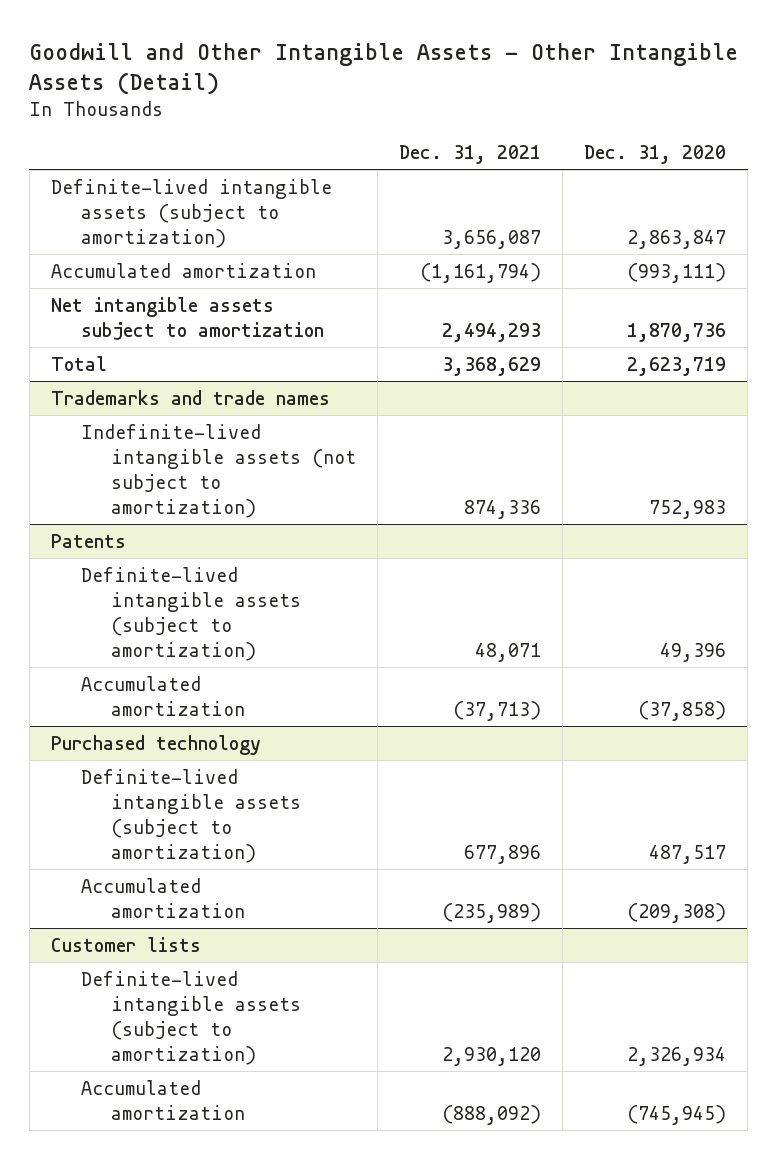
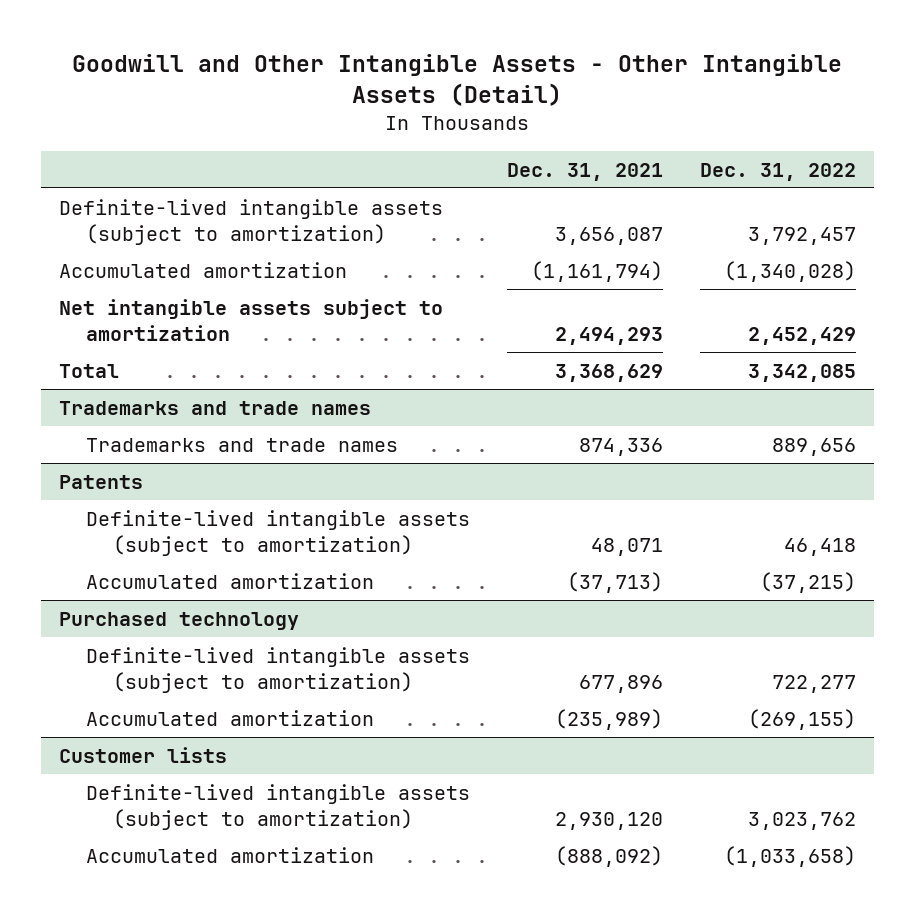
[584,145,727,165] Dec. 31, 2020 -> none
none -> [699,162,856,181] Dec. 31, 2022
[81,423,357,519] Indefinite-lived intangible assets (not subject to amortization) -> [85,437,398,452] Trademarks and trade names

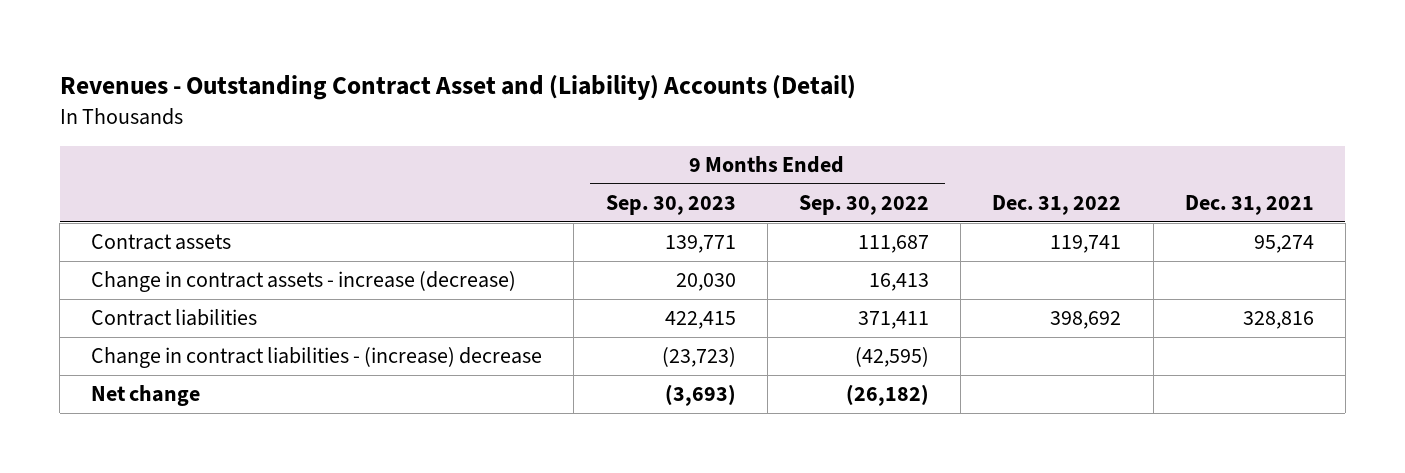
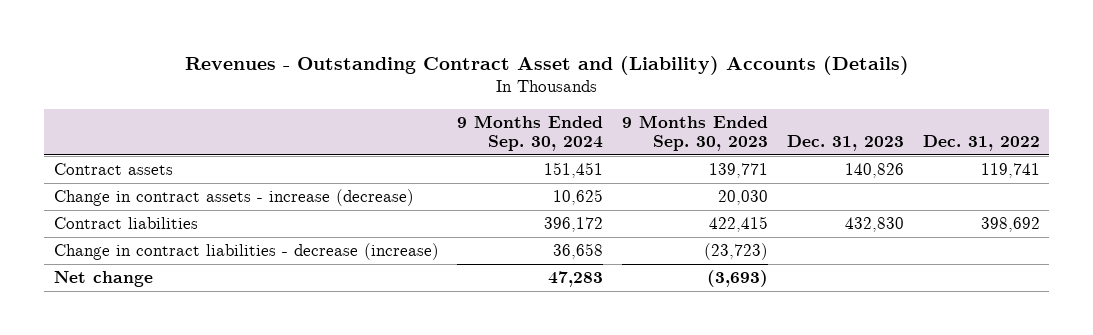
[59,74,856,100] Revenues - Outstanding Contract Asset and (Liability) Accounts (Detail) -> [184,55,909,75] Revenues - Outstanding Contract Asset and (Liability) Accounts (Details)
[798,195,929,216] Sep. 30, 2022 -> none
[1184,195,1314,216] Dec. 31, 2021 -> none
none -> [457,114,604,151] 9 Months Ended Sep. 30, 2024
none -> [787,134,905,151] Dec. 31, 2023
[91,347,543,369] Change in contract liabilities - (increase) decrease -> [53,243,439,261] Change in contract liabilities - decrease (increase)

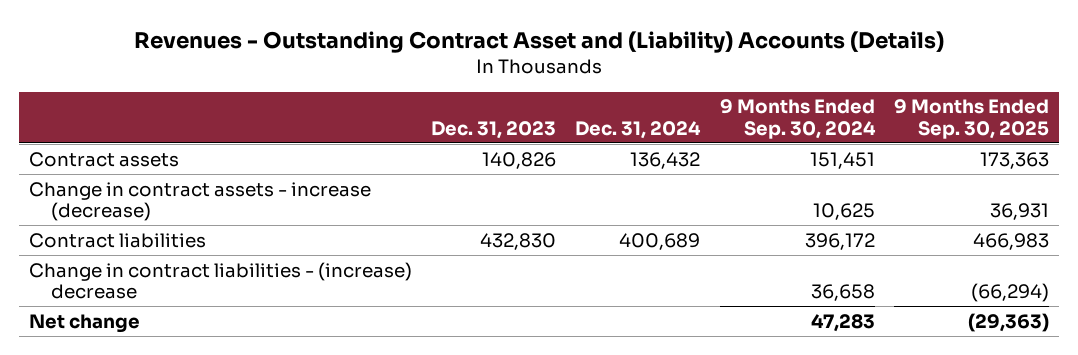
[622,114,769,151] 9 Months Ended Sep. 30, 2023 -> none
[922,134,1040,151] Dec. 31, 2022 -> none
none -> [575,120,702,139] Dec. 31, 2024
none -> [893,99,1049,139] 9 Months Ended Sep. 30, 2025
[53,243,439,261] Change in contract liabilities - decrease (increase) -> [28,261,412,300] Change in contract liabilities - (increase) decrease

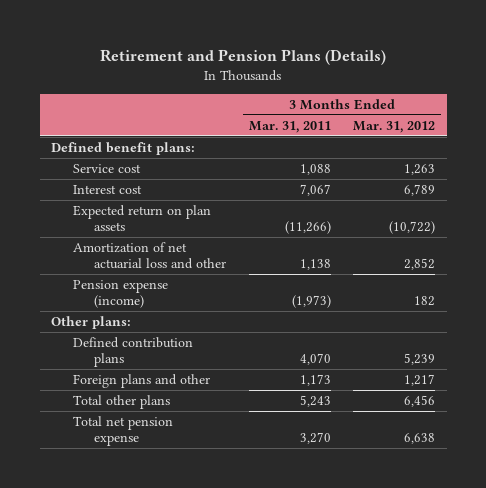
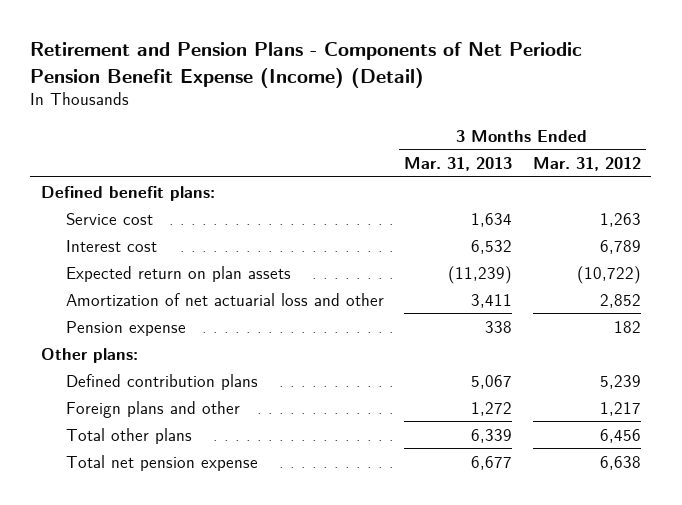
[100,49,387,66] Retirement and Pension Plans (Details) -> [30,42,583,88] Retirement and Pension Plans - Components of Net Periodic Pension Benefit Expense (Income) (Detail)
[248,120,331,133] Mar. 31, 2011 -> none
none -> [404,156,513,171] Mar. 31, 2013
[72,279,168,309] Pension expense (income) -> [65,320,186,336] Pension expense

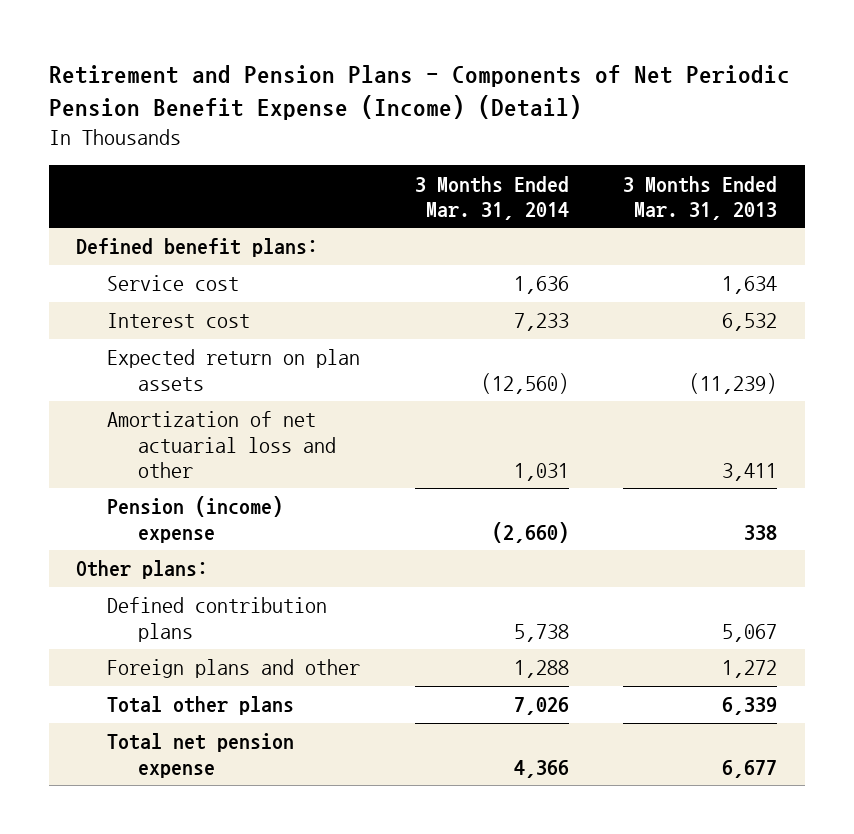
[532,156,641,171] Mar. 31, 2012 -> none
none -> [414,175,569,220] 3 Months Ended Mar. 31, 2014
[65,320,186,336] Pension expense -> [107,496,284,543] Pension (income) expense

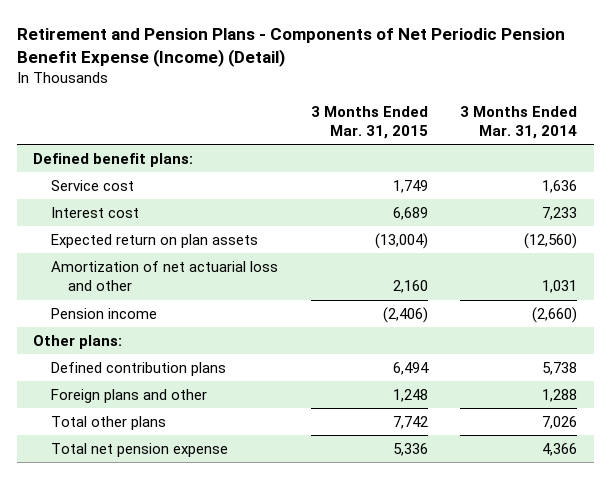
[623,175,778,220] 3 Months Ended Mar. 31, 2013 -> none
none -> [310,105,428,140] 3 Months Ended Mar. 31, 2015
[107,496,284,543] Pension (income) expense -> [50,307,157,319] Pension income

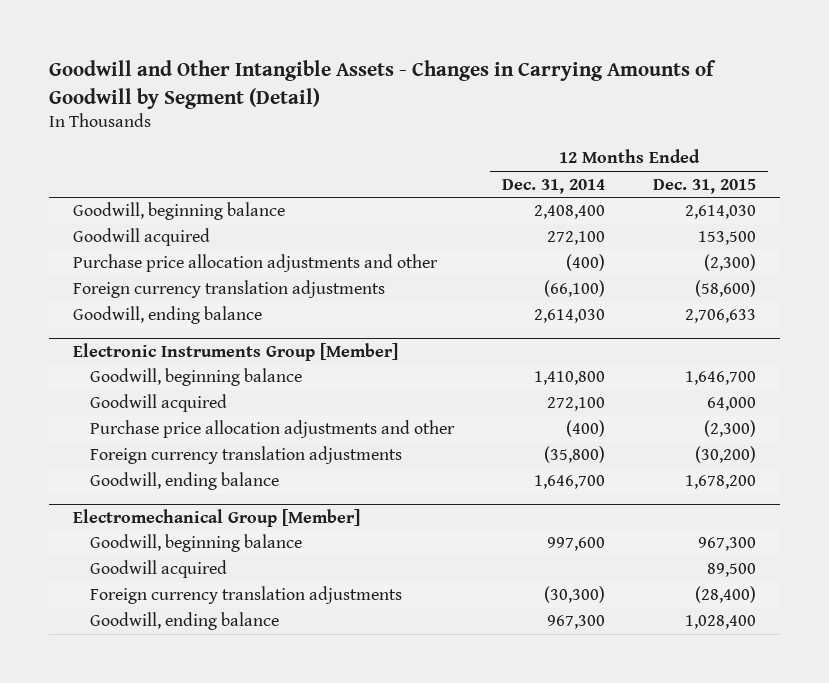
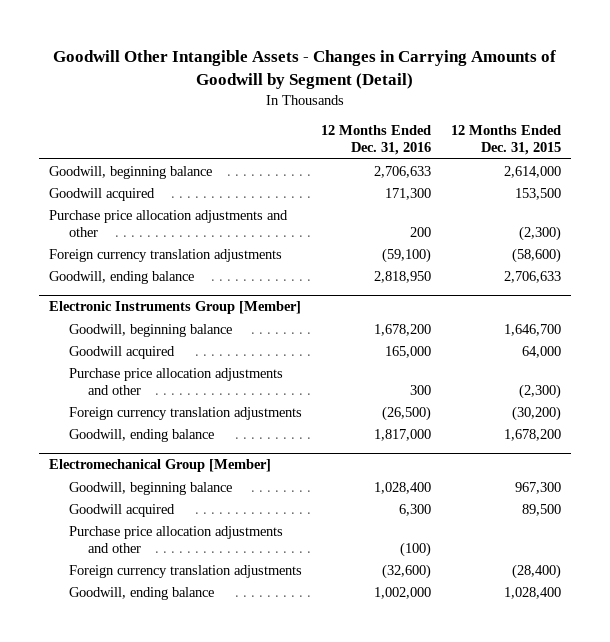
[48,60,716,109] Goodwill and Other Intangible Assets - Changes in Carrying Amounts of Goodwill by Segment (Detail) -> [53,50,557,89] Goodwill Other Intangible Assets - Changes in Carrying Amounts of Goodwill by Segment (Detail)
[501,178,605,194] Dec. 31, 2014 -> none
none -> [321,125,432,156] 12 Months Ended Dec. 31, 2016
[684,205,756,220] 2,614,030 -> [503,165,561,178] 2,614,000
none -> [68,525,283,553] Purchase price allocation adjustments and other

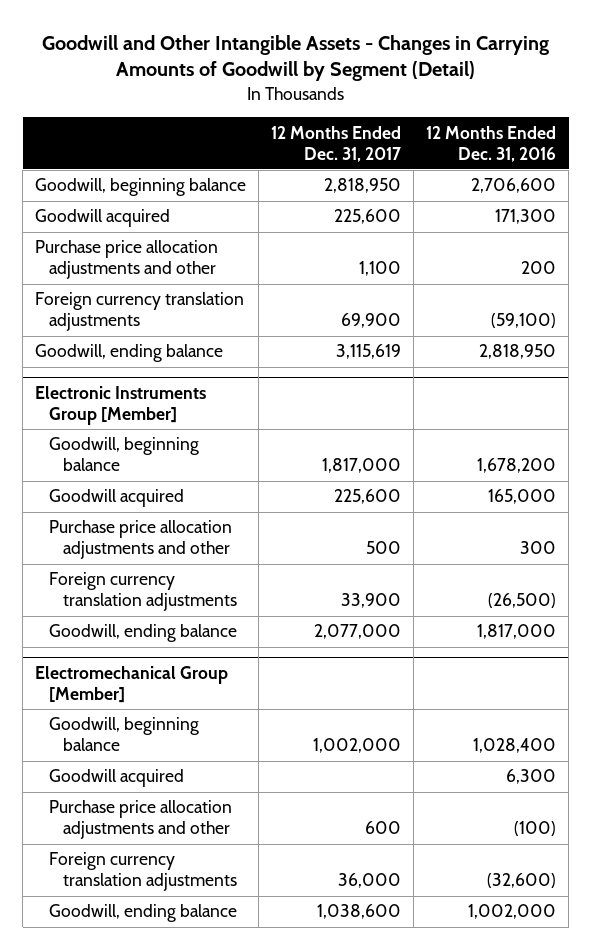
[53,50,557,89] Goodwill Other Intangible Assets - Changes in Carrying Amounts of Goodwill by Segment (Detail) -> [41,34,549,82] Goodwill and Other Intangible Assets - Changes in Carrying Amounts of Goodwill by Segment (Detail)
[450,125,561,156] 12 Months Ended Dec. 31, 2015 -> none
none -> [271,125,402,162] 12 Months Ended Dec. 31, 2017
[374,165,432,178] 2,706,633 -> [471,178,557,194] 2,706,600

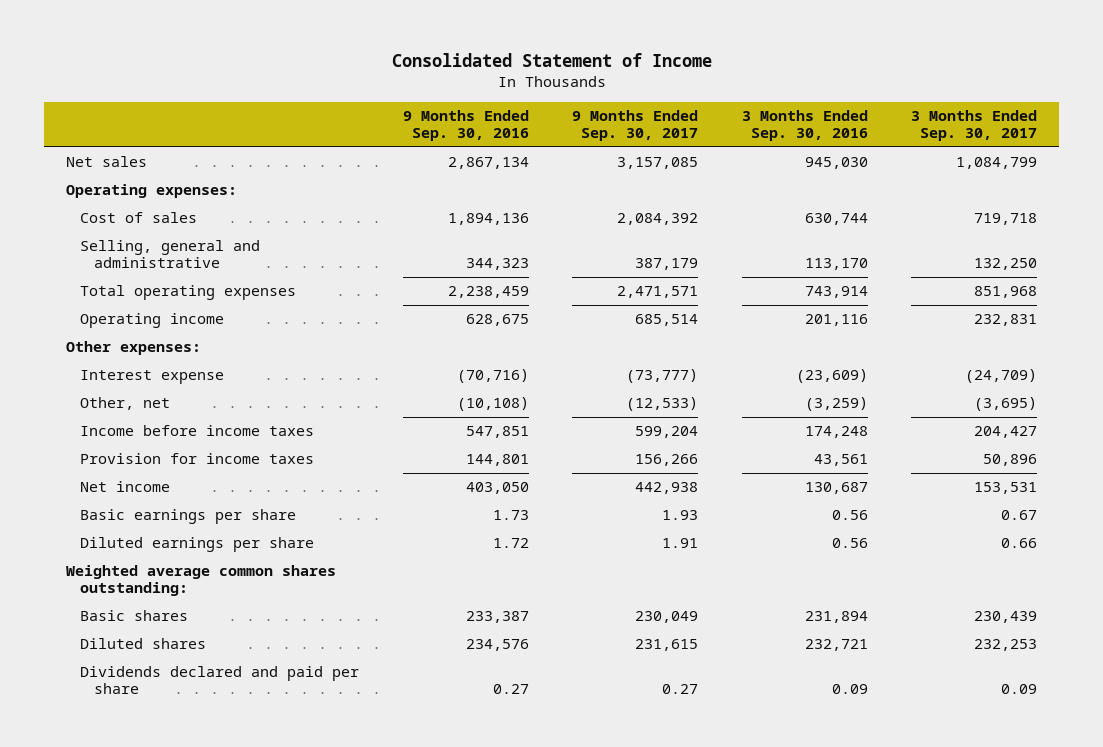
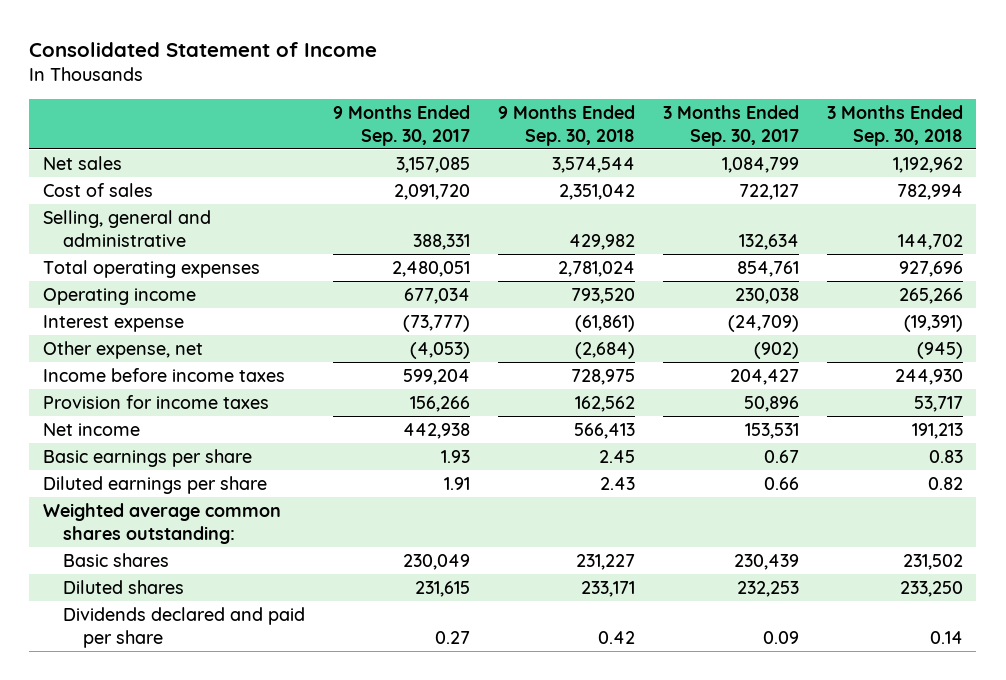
[402,110,529,142] 9 Months Ended Sep. 30, 2016 -> none
[741,110,868,142] 3 Months Ended Sep. 30, 2016 -> none
none -> [497,104,635,146] 9 Months Ended Sep. 30, 2018
none -> [826,104,963,146] 3 Months Ended Sep. 30, 2018
[66,184,238,199] Operating expenses: -> none
[66,341,202,356] Other expenses: -> none
[617,213,699,226] 2,084,392 -> [394,183,471,200] 2,091,720
[974,213,1038,226] 719,718 -> [738,183,799,200] 722,127
[635,258,699,271] 387,179 -> [413,233,471,250] 388,331
[974,258,1038,271] 132,250 -> [738,233,799,250] 132,634
[617,286,699,299] 2,471,571 -> [392,260,471,277] 2,480,051
[974,286,1038,299] 851,968 -> [736,260,799,277] 854,761
[635,314,699,327] 685,514 -> [404,287,471,304] 677,034
[974,314,1038,327] 232,831 -> [734,287,799,304] 230,038
[80,397,171,411] Other, net -> [43,340,204,359] Other expense, net
[626,397,699,412] (12,533) -> [410,341,471,359] (4,053)
[974,397,1038,412] (3,695) -> [753,341,799,359] (902)

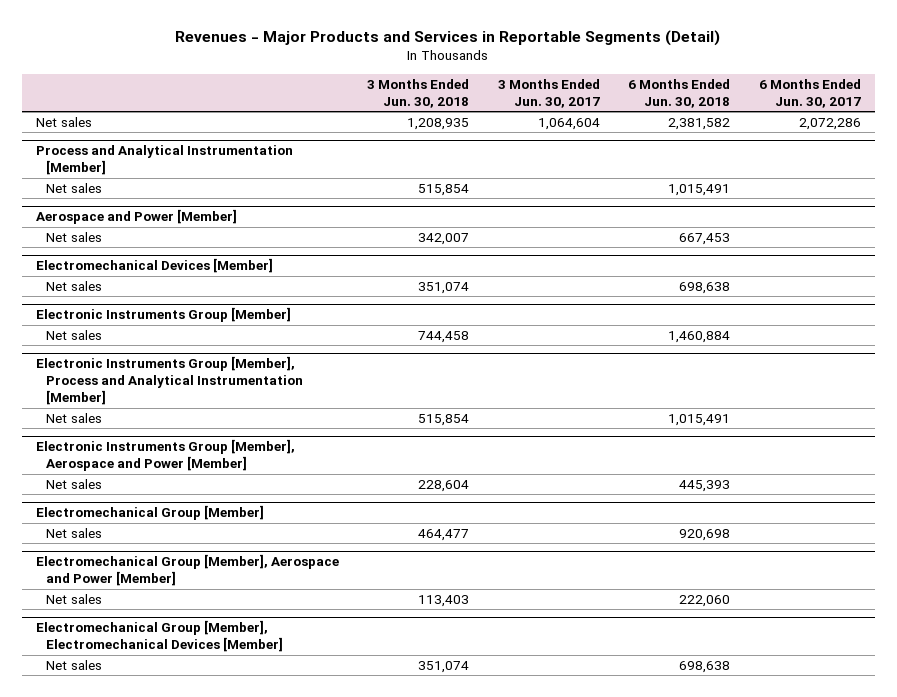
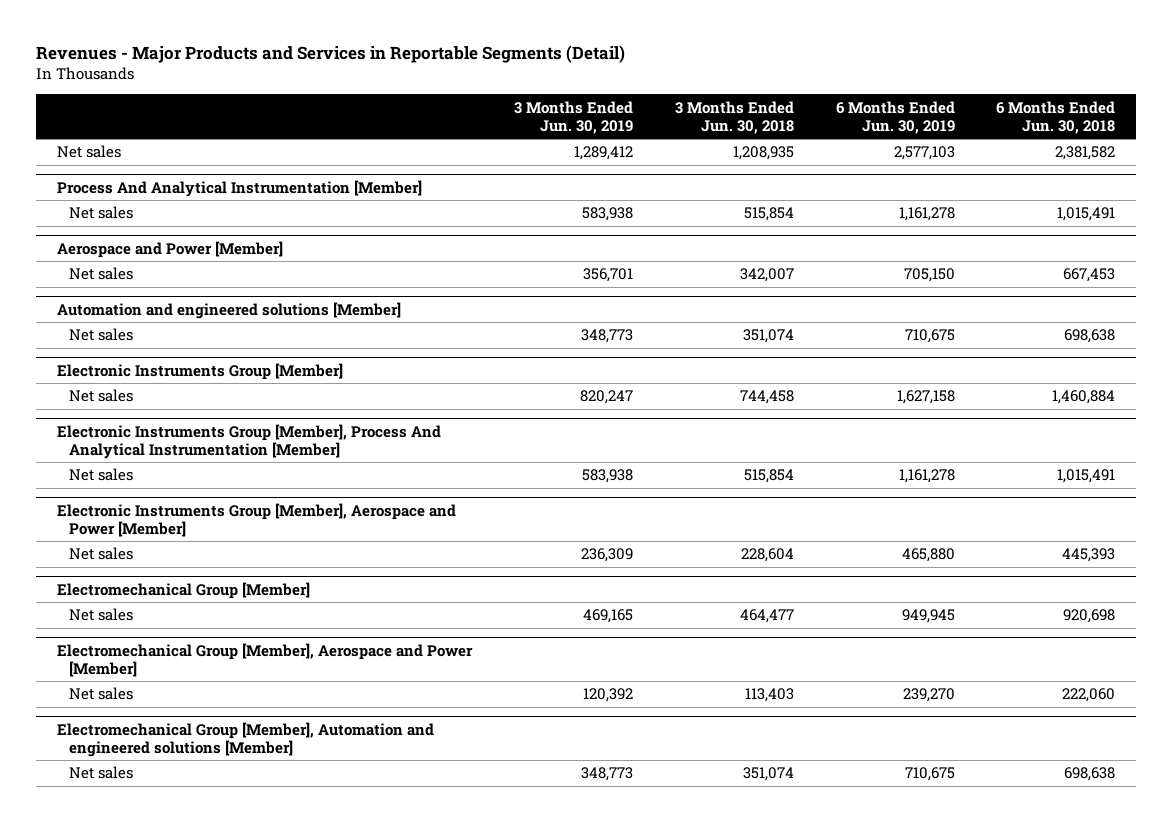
[497,78,600,108] 3 Months Ended Jun. 30, 2017 -> none
[758,78,861,108] 6 Months Ended Jun. 30, 2017 -> none
none -> [513,100,633,134] 3 Months Ended Jun. 30, 2019
none -> [835,100,955,134] 6 Months Ended Jun. 30, 2019
[36,145,294,176] Process and Analytical Instrumentation [Member] -> [57,179,423,197] Process And Analytical Instrumentation [Member]
[36,258,274,274] Electromechanical Devices [Member] -> none
none -> [57,301,402,319] Automation and engineered solutions [Member]
[36,356,304,406] Electronic Instruments Group [Member], Process and Analytical Instrumentation [Member] -> [57,423,442,459] Electronic Instruments Group [Member], Process And Analytical Instrumentation [Member]
[36,620,284,653] Electromechanical Group [Member], Electromechanical Devices [Member] -> none
none -> [57,721,435,757] Electromechanical Group [Member], Automation and engineered solutions [Member]

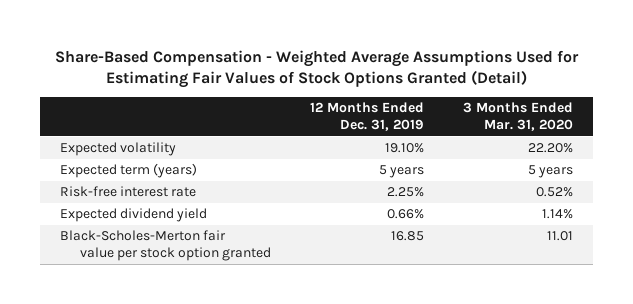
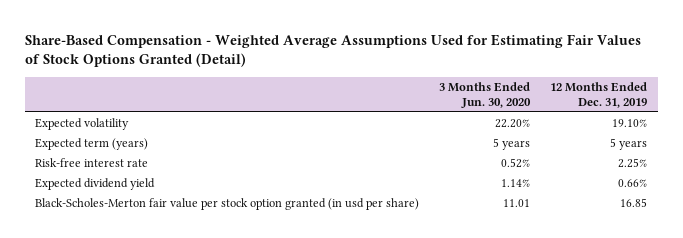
[463,102,574,132] 3 Months Ended Mar. 31, 2020 -> none
none -> [439,81,532,108] 3 Months Ended Jun. 30, 2020
[60,230,271,262] Black-Scholes-Merton fair value per stock option granted -> [35,197,420,210] Black-Scholes-Merton fair value per stock option granted (in usd per share)

